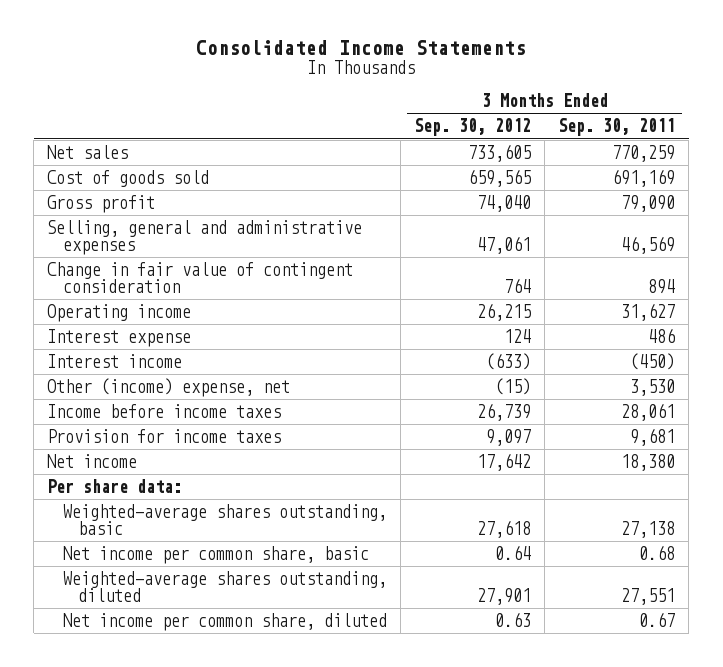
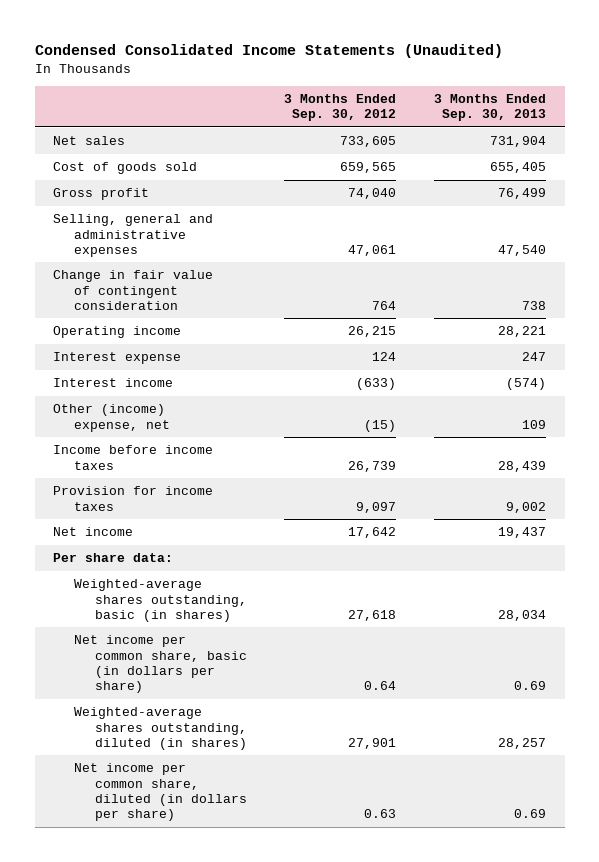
[196,40,527,56] Consolidated Income Statements -> [34,43,503,58] Condensed Consolidated Income Statements (Unaudited)
[558,118,676,137] Sep. 30, 2011 -> none
none -> [433,93,546,122] 3 Months Ended Sep. 30, 2013
[62,504,387,536] Weighted-average shares outstanding, basic -> [74,579,247,622] Weighted-average shares outstanding, basic (in shares)
[62,546,369,565] Net income per common share, basic -> [74,635,247,694] Net income per common share, basic (in dollars per share)
[62,571,387,603] Weighted-average shares outstanding, diluted -> [74,707,247,750] Weighted-average shares outstanding, diluted (in shares)
[62,613,387,632] Net income per common share, diluted -> [74,763,247,822] Net income per common share, diluted (in dollars per share)

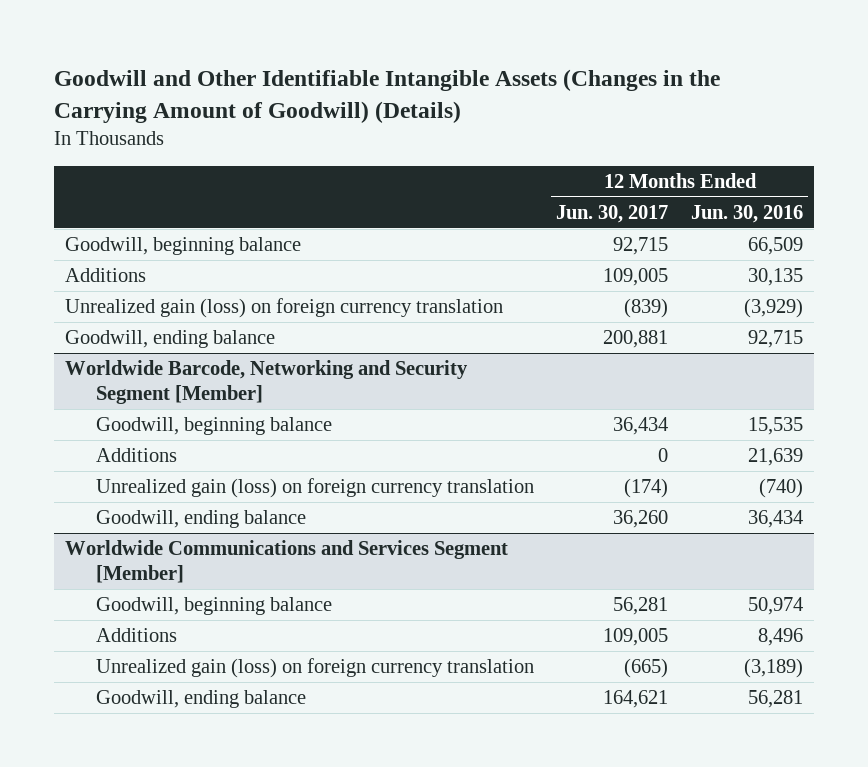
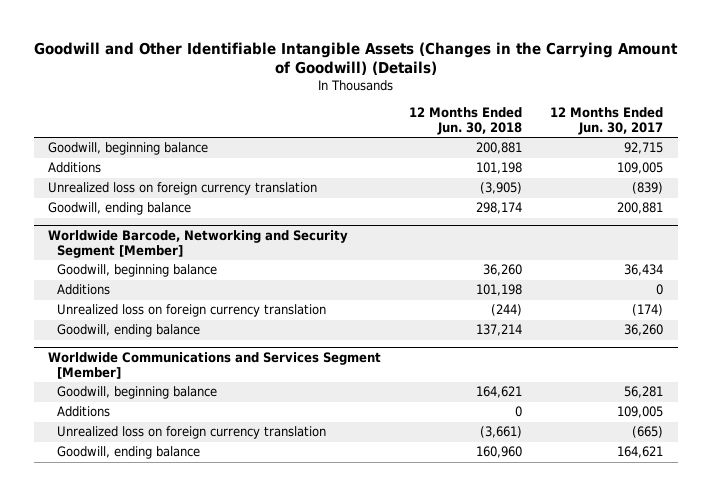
[690,205,803,224] Jun. 30, 2016 -> none
none -> [409,107,523,136] 12 Months Ended Jun. 30, 2018
[64,298,503,319] Unrealized gain (loss) on foreign currency translation -> [48,182,318,196] Unrealized loss on foreign currency translation
[95,478,534,499] Unrealized gain (loss) on foreign currency translation -> [57,304,327,318] Unrealized loss on foreign currency translation
[95,658,534,679] Unrealized gain (loss) on foreign currency translation -> [57,426,327,440] Unrealized loss on foreign currency translation

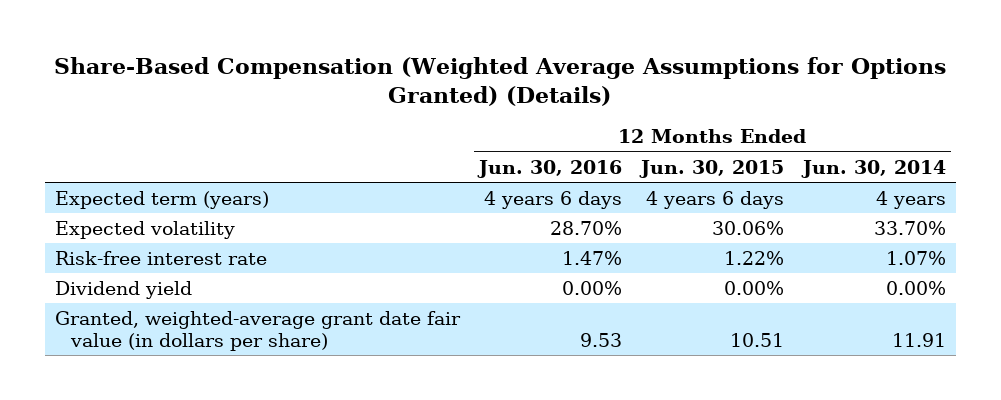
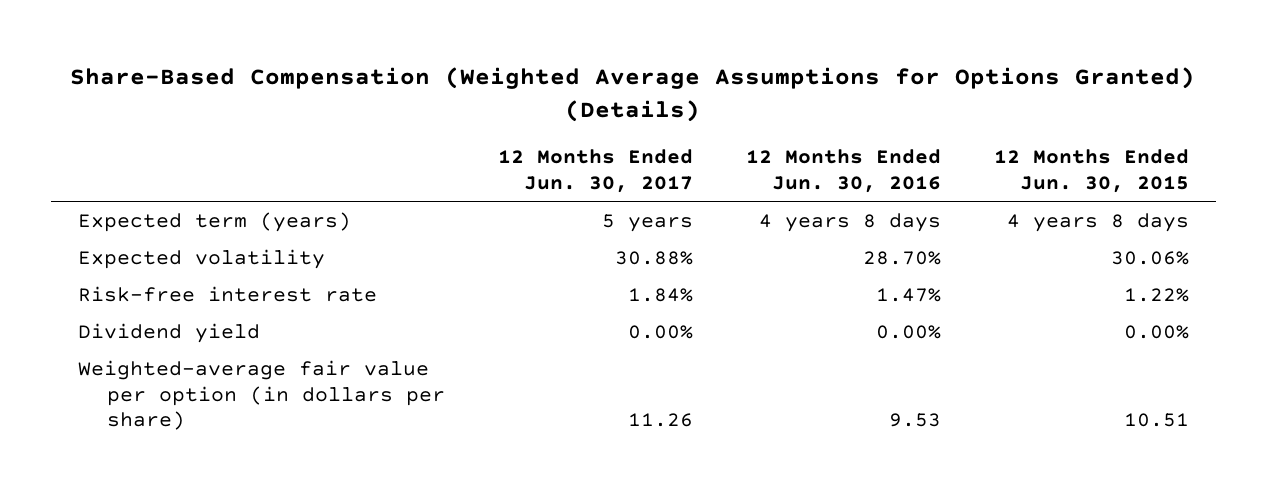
[800,159,946,178] Jun. 30, 2014 -> none
none -> [497,149,693,193] 12 Months Ended Jun. 30, 2017
[483,190,622,209] 4 years 6 days -> [758,212,941,232] 4 years 8 days
[645,190,784,209] 4 years 6 days -> [1007,212,1190,232] 4 years 8 days
[54,310,461,351] Granted, weighted-average grant date fair value (in dollars per share) -> [77,359,445,431] Weighted-average fair value per option (in dollars per share)

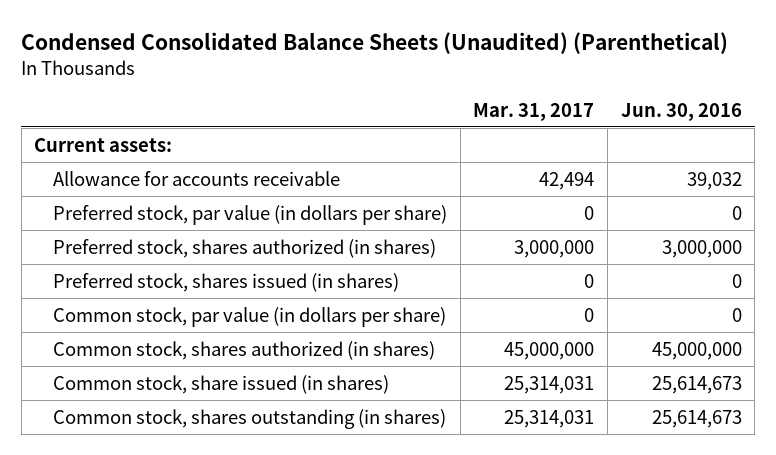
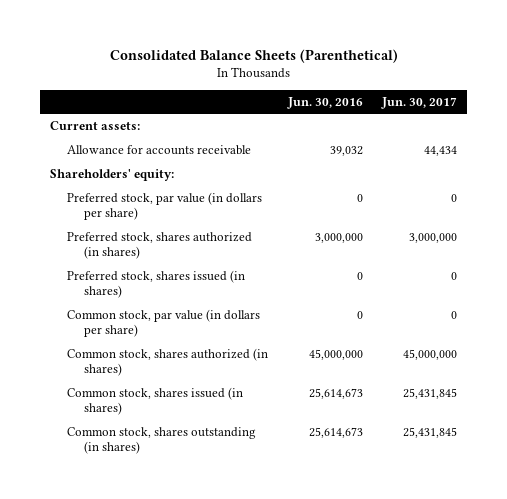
[21,31,729,54] Condensed Consolidated Balance Sheets (Unaudited) (Parenthetical) -> [109,48,398,63] Consolidated Balance Sheets (Parenthetical)
[473,102,595,121] Mar. 31, 2017 -> none
none -> [381,96,458,109] Jun. 30, 2017
none -> [49,168,174,181] Shareholders' equity:
[53,374,390,394] Common stock, share issued (in shares) -> [66,386,243,415] Common stock, shares issued (in shares)

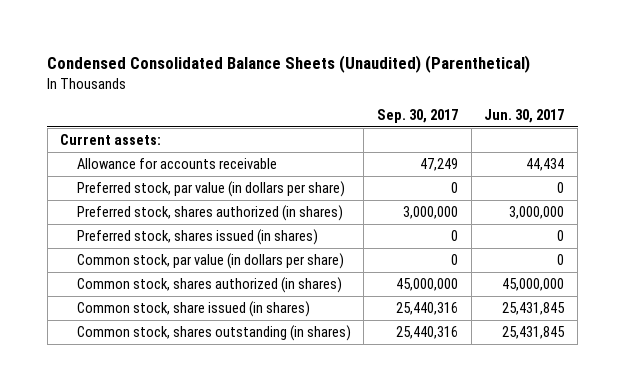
[109,48,398,63] Consolidated Balance Sheets (Parenthetical) -> [47,55,531,74] Condensed Consolidated Balance Sheets (Unaudited) (Parenthetical)
[286,96,363,109] Jun. 30, 2016 -> none
none -> [377,108,459,123] Sep. 30, 2017
[49,168,174,181] Shareholders' equity: -> none
[66,386,243,415] Common stock, shares issued (in shares) -> [76,300,310,317] Common stock, share issued (in shares)

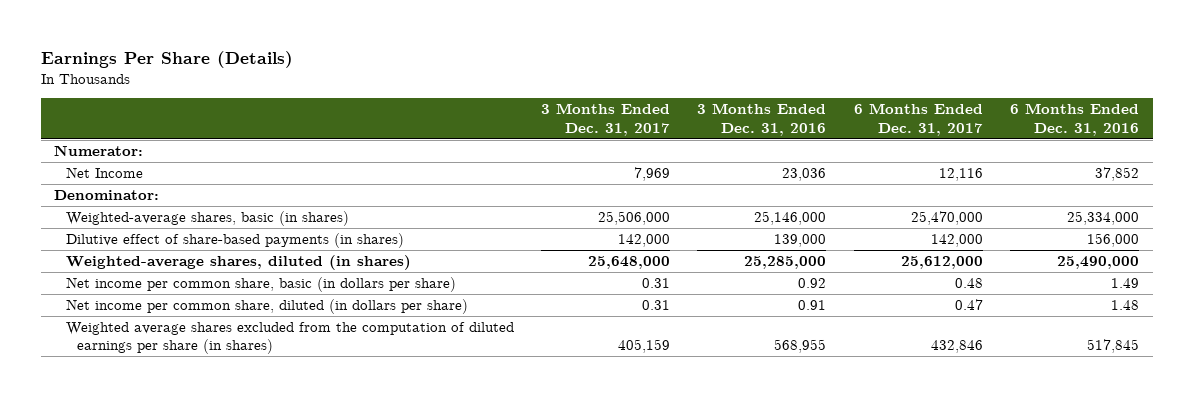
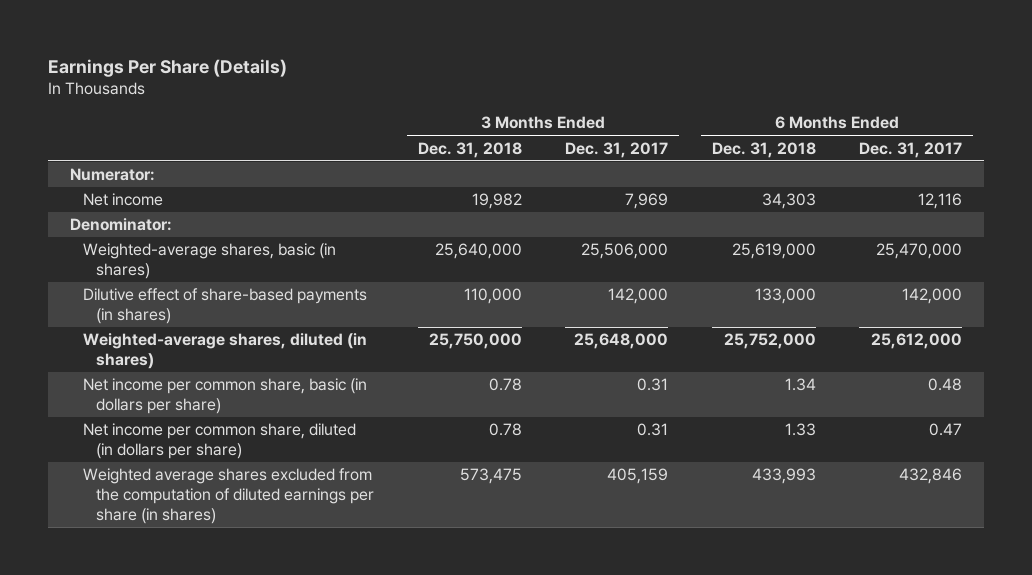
[697,103,827,136] 3 Months Ended Dec. 31, 2016 -> none
[1009,103,1139,136] 6 Months Ended Dec. 31, 2016 -> none
none -> [417,141,522,158] Dec. 31, 2018
none -> [711,141,816,158] Dec. 31, 2018
[65,167,143,179] Net Income -> [82,193,163,207] Net income

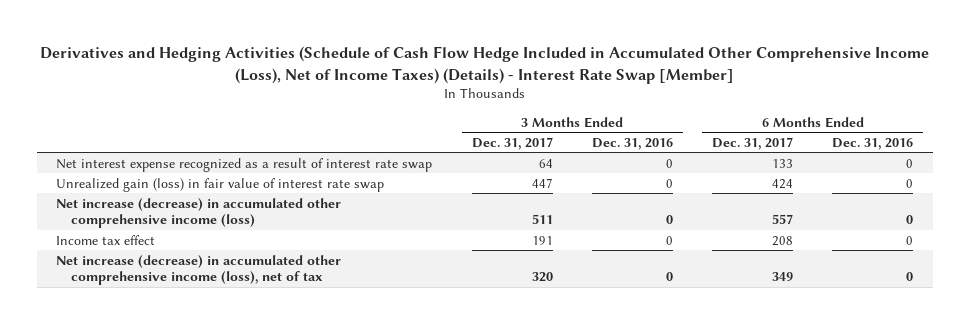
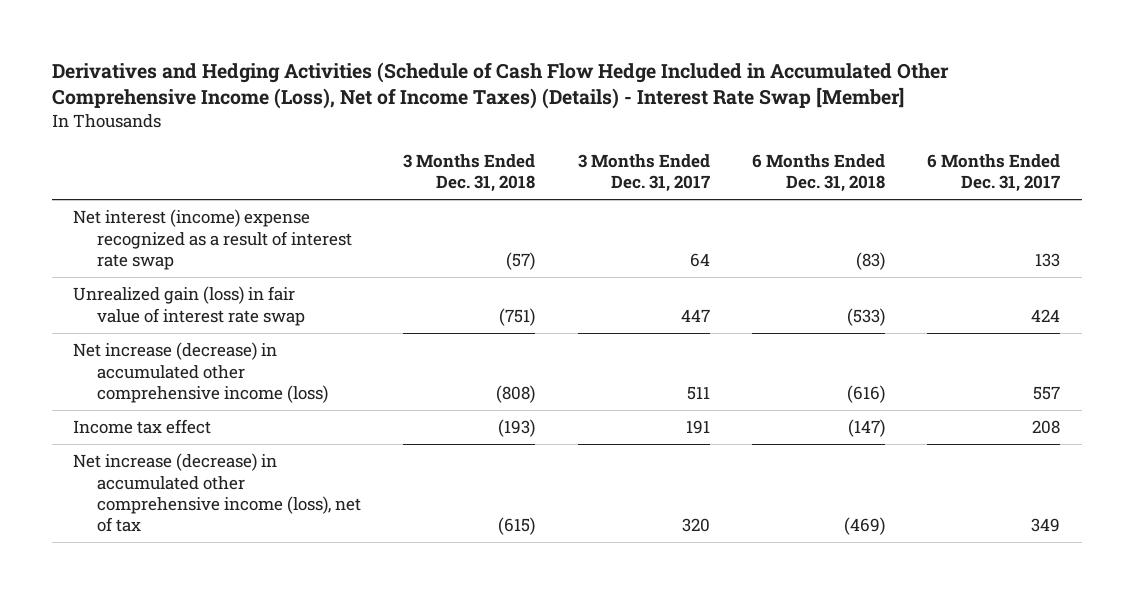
[591,137,673,150] Dec. 31, 2016 -> none
[832,137,914,150] Dec. 31, 2016 -> none
none -> [403,153,536,193] 3 Months Ended Dec. 31, 2018
none -> [752,153,886,193] 6 Months Ended Dec. 31, 2018
[56,157,433,172] Net interest expense recognized as a result of interest rate swap -> [72,209,352,270] Net interest (income) expense recognized as a result of interest rate swap

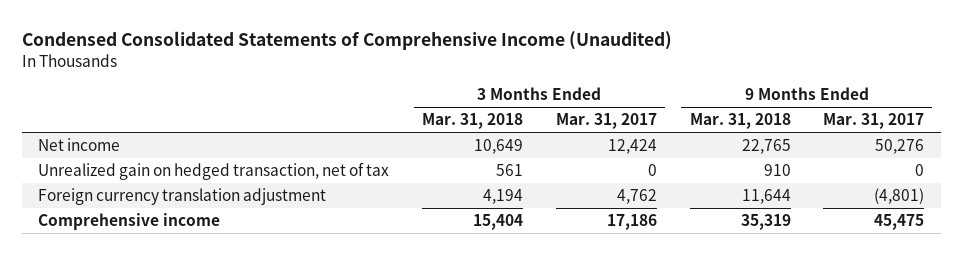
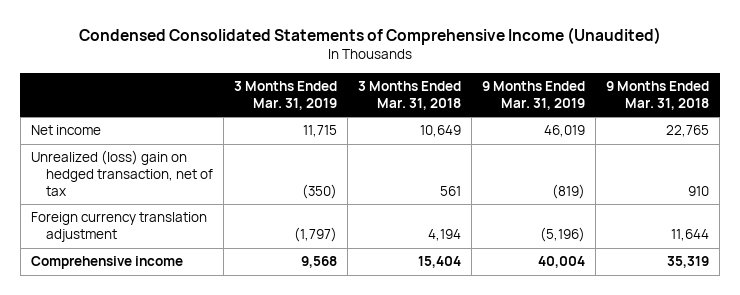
[555,113,657,130] Mar. 31, 2017 -> none
[823,113,925,130] Mar. 31, 2017 -> none
none -> [233,81,337,110] 3 Months Ended Mar. 31, 2019
none -> [482,81,586,110] 9 Months Ended Mar. 31, 2019
[38,162,390,181] Unrealized gain on hedged transaction, net of tax -> [31,150,213,196] Unrealized (loss) gain on hedged transaction, net of tax

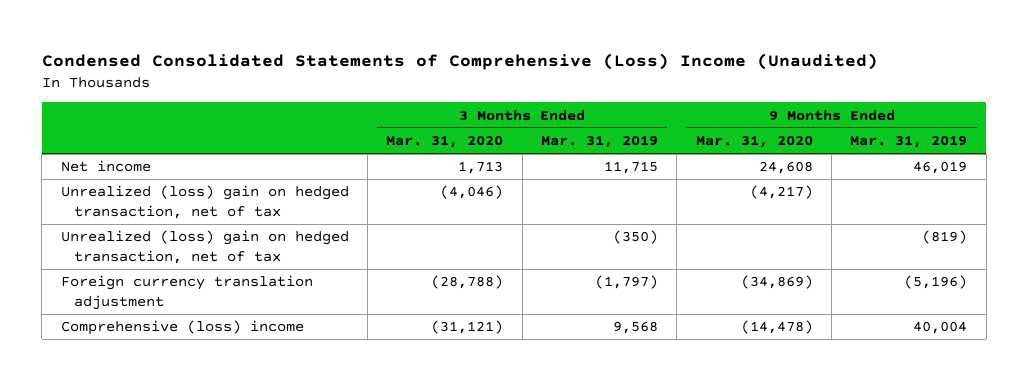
[79,27,662,46] Condensed Consolidated Statements of Comprehensive Income (Unaudited) -> [41,52,878,70] Condensed Consolidated Statements of Comprehensive (Loss) Income (Unaudited)
[358,81,462,110] 3 Months Ended Mar. 31, 2018 -> none
[606,81,710,110] 9 Months Ended Mar. 31, 2018 -> none
none -> [386,135,504,149] Mar. 31, 2020
none -> [695,135,813,149] Mar. 31, 2020
none -> [60,185,349,220] Unrealized (loss) gain on hedged transaction, net of tax
[31,256,184,270] Comprehensive income -> [60,320,304,336] Comprehensive (loss) income

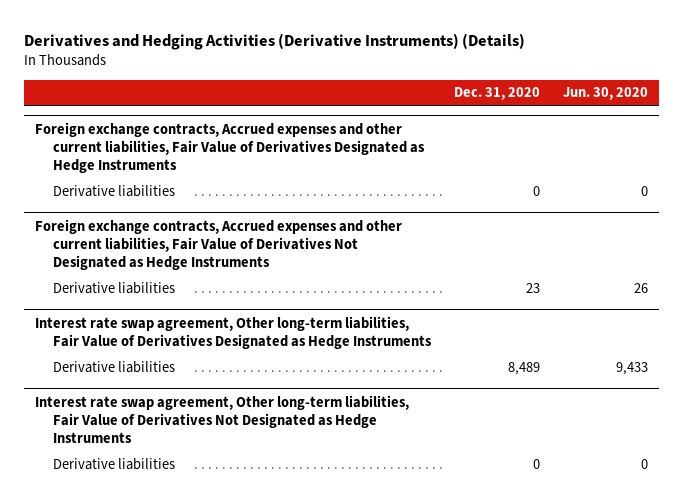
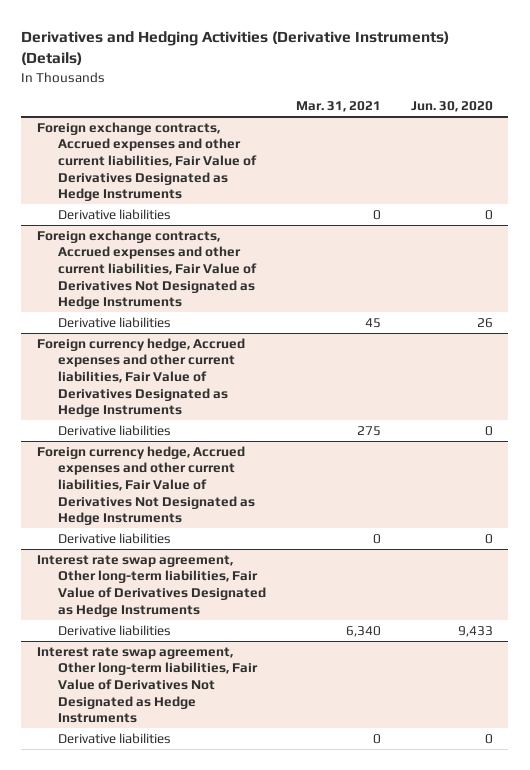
[453,87,540,101] Dec. 31, 2020 -> none
none -> [295,101,381,113] Mar. 31, 2021
none -> [36,337,245,418] Foreign currency hedge, Accrued expenses and other current liabilities, Fair Value of Derivatives Designated as Hedge Instruments
none -> [57,424,171,436] Derivative liabilities
none -> [36,445,255,526] Foreign currency hedge, Accrued expenses and other current liabilities, Fair Value of Derivatives Not Designated as Hedge Instruments
none -> [57,532,171,544] Derivative liabilities

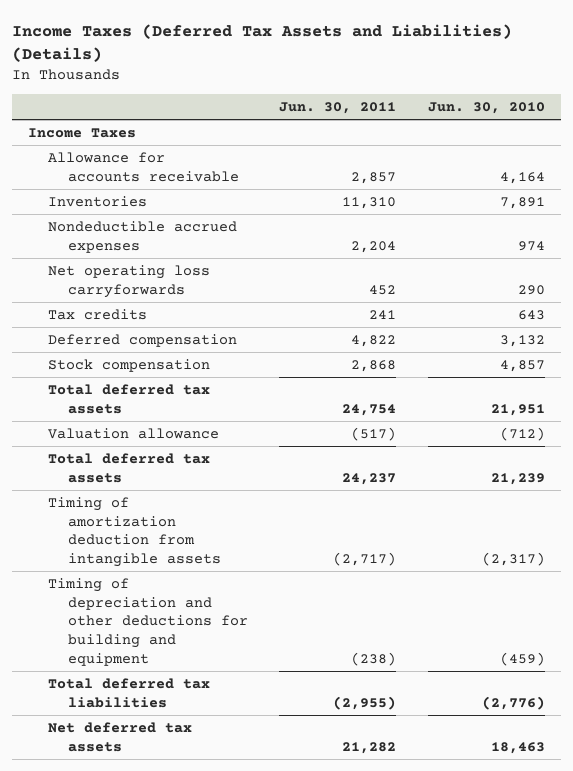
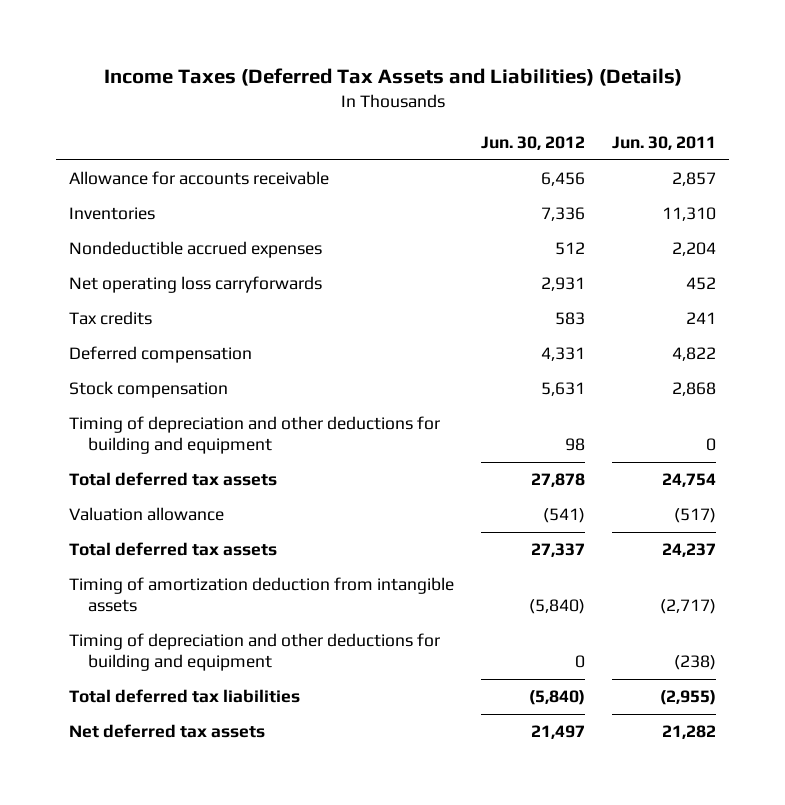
[428,101,546,114] Jun. 30, 2010 -> none
none -> [481,135,586,150] Jun. 30, 2012
[28,127,137,138] Income Taxes -> none
none -> [69,416,441,455] Timing of depreciation and other deductions for building and equipment

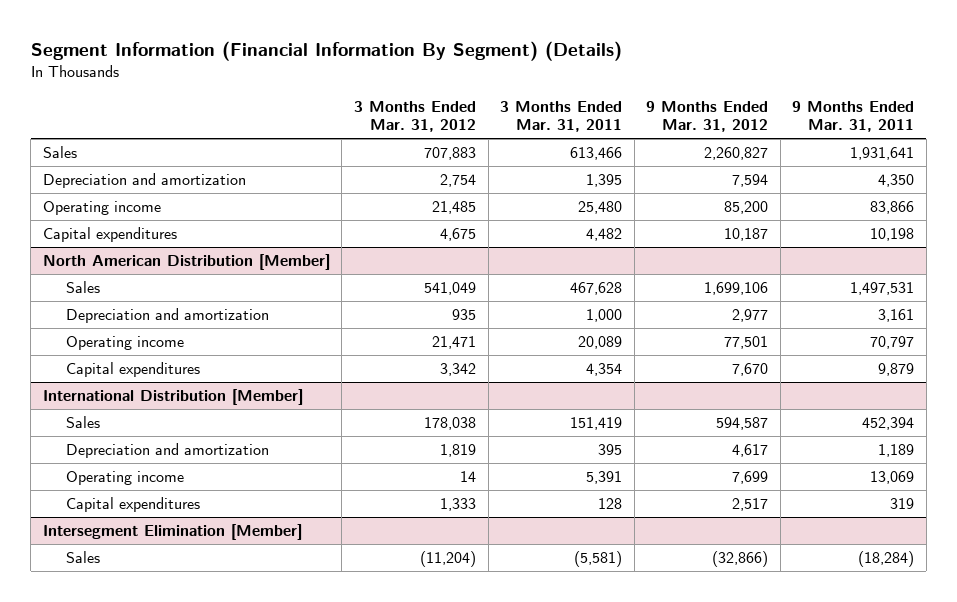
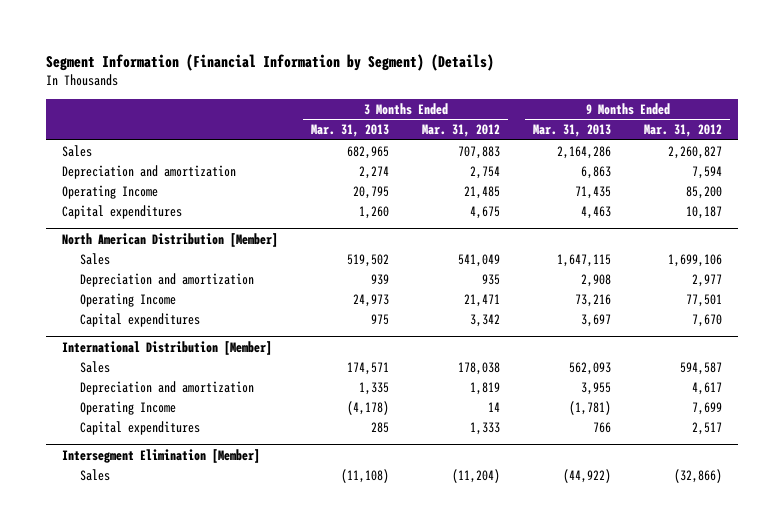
[30,40,622,61] Segment Information (Financial Information By Segment) (Details) -> [45,54,494,72] Segment Information (Financial Information by Segment) (Details)
[500,101,623,133] 3 Months Ended Mar. 31, 2011 -> none
[792,101,915,133] 9 Months Ended Mar. 31, 2011 -> none
none -> [311,124,390,138] Mar. 31, 2013
none -> [533,124,612,138] Mar. 31, 2013
[42,200,161,215] Operating income -> [62,184,159,199] Operating Income
[65,335,184,350] Operating income -> [80,292,177,307] Operating Income
[65,470,184,485] Operating income -> [80,400,177,415] Operating Income

